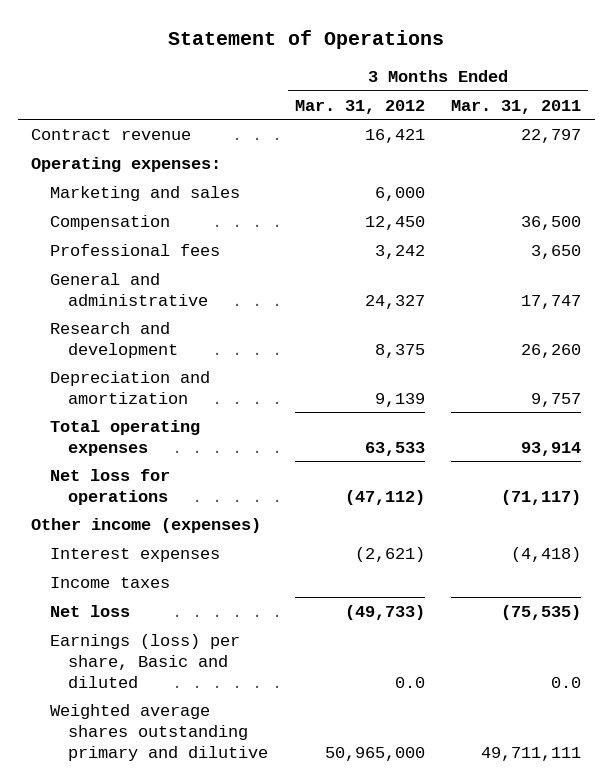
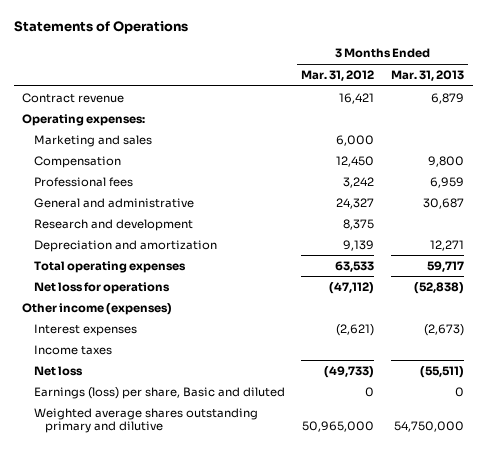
[168,29,445,49] Statement of Operations -> [13,21,188,35] Statements of Operations
[451,99,582,114] Mar. 31, 2011 -> none
none -> [391,69,465,81] Mar. 31, 2013
[394,676,425,688] 0.0 -> [365,386,375,397] 0

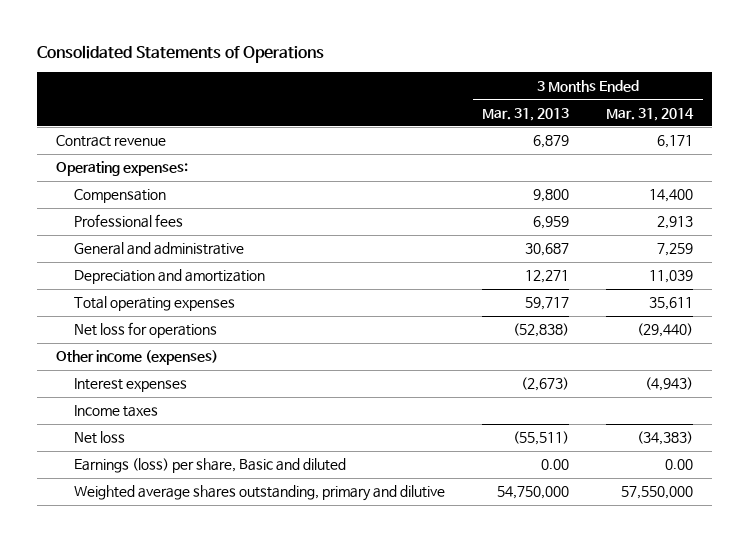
[13,21,188,35] Statements of Operations -> [36,45,324,64] Consolidated Statements of Operations
[301,69,375,81] Mar. 31, 2012 -> none
none -> [606,107,695,121] Mar. 31, 2014
[33,134,152,147] Marketing and sales -> none
[33,218,193,231] Research and development -> none
[455,386,465,397] 0 -> [541,459,570,471] 0.00
[33,407,258,434] Weighted average shares outstanding primary and dilutive -> [73,485,445,502] Weighted average shares outstanding, primary and dilutive

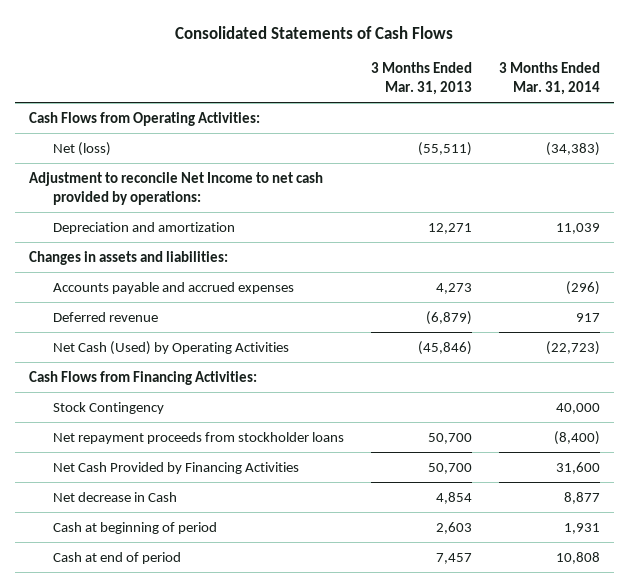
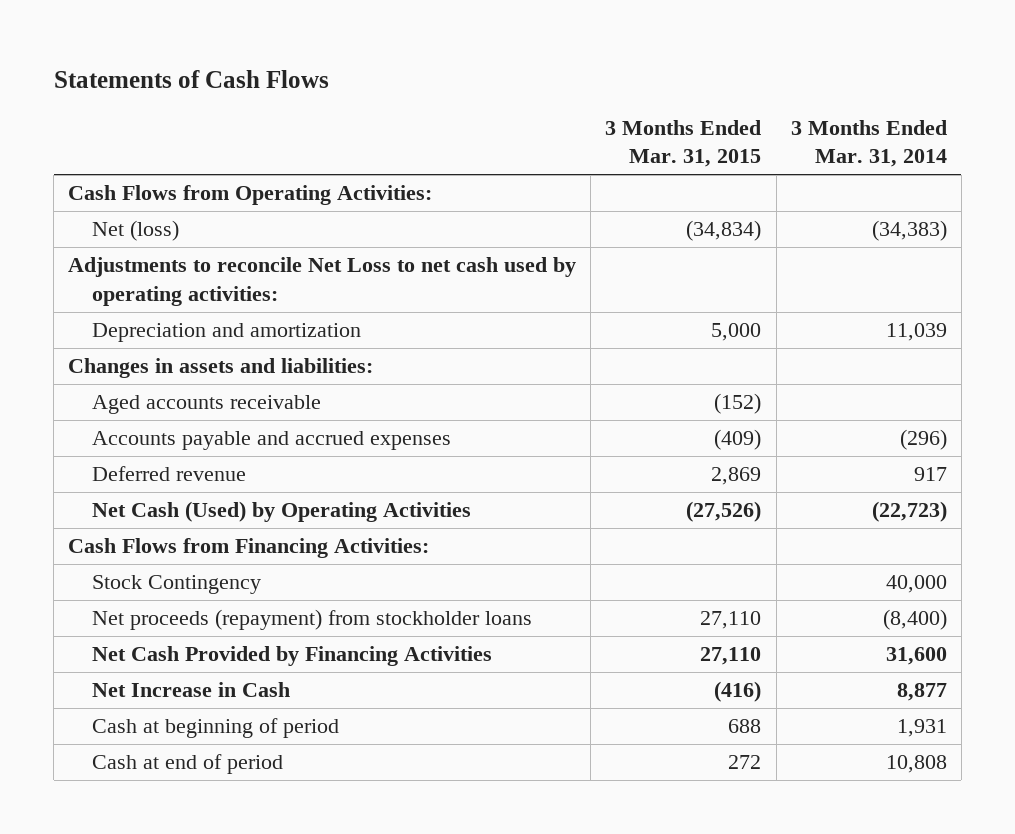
[175,25,454,39] Consolidated Statements of Cash Flows -> [53,69,329,88] Statements of Cash Flows
[370,62,472,96] 3 Months Ended Mar. 31, 2013 -> none
none -> [605,119,762,168] 3 Months Ended Mar. 31, 2015
[28,171,323,205] Adjustment to reconcile Net Income to net cash provided by operations: -> [68,257,577,306] Adjustments to reconcile Net Loss to net cash used by operating activities:
none -> [91,395,321,415] Aged accounts receivable
[52,431,344,444] Net repayment proceeds from stockholder loans -> [91,609,532,631] Net proceeds (repayment) from stockholder loans
[52,491,177,502] Net decrease in Cash -> [91,682,290,698] Net Increase in Cash

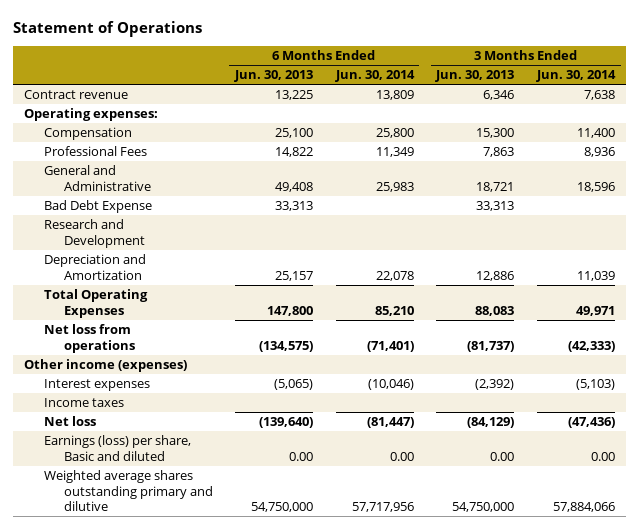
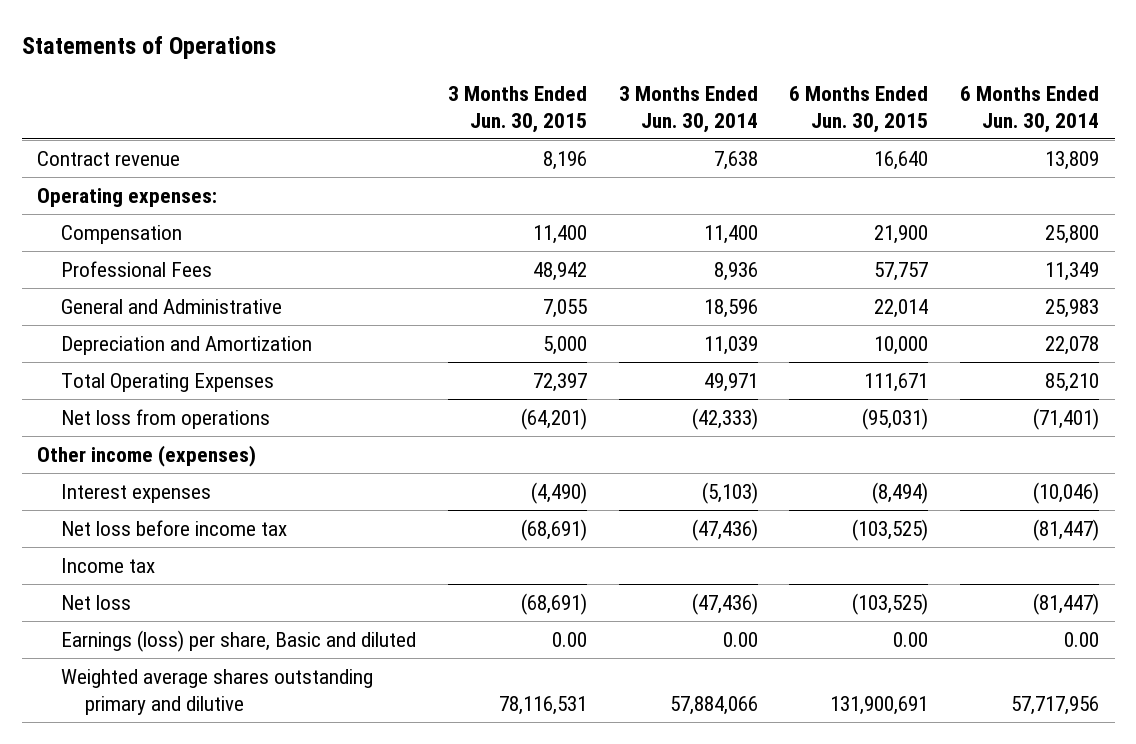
[12,20,202,37] Statement of Operations -> [21,36,276,60] Statements of Operations
[234,70,314,83] Jun. 30, 2013 -> none
[435,70,515,83] Jun. 30, 2013 -> none
none -> [447,86,587,133] 3 Months Ended Jun. 30, 2015
none -> [789,86,929,133] 6 Months Ended Jun. 30, 2015
[43,200,152,214] Bad Debt Expense -> none
[43,219,145,248] Research and Development -> none
none -> [61,520,288,537] Net loss before income tax
[43,398,124,408] Income taxes -> [61,558,156,574] Income tax

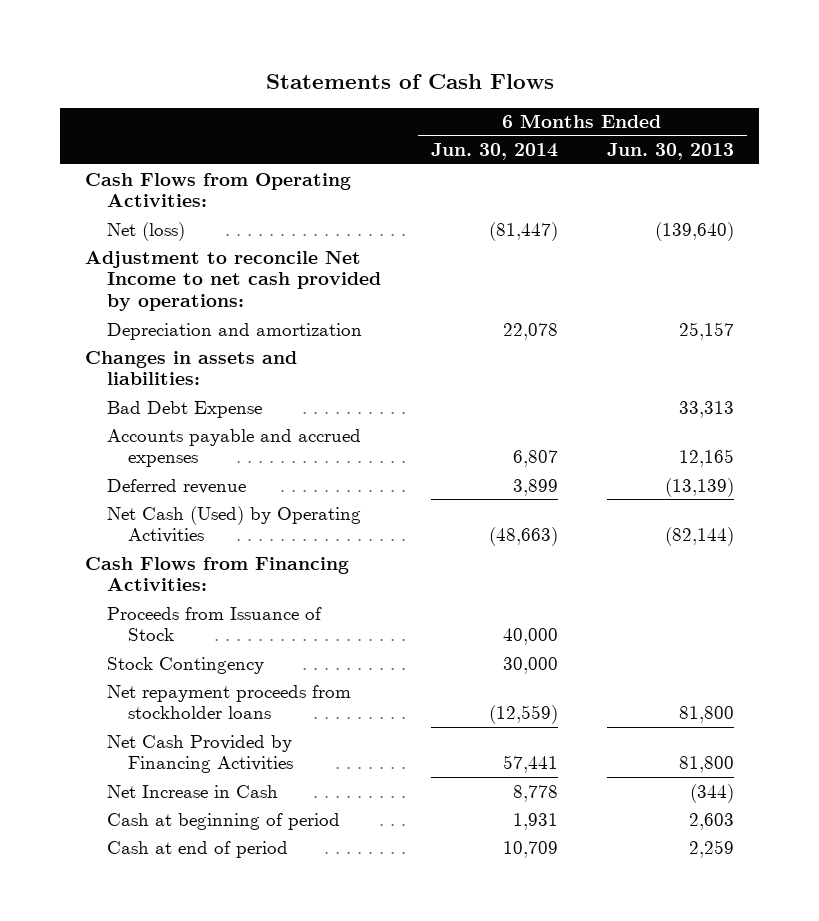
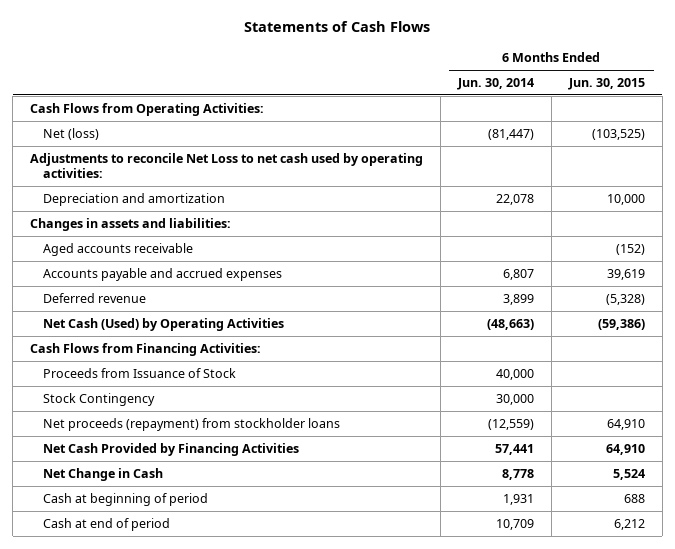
[607,143,735,161] Jun. 30, 2013 -> none
none -> [567,78,645,91] Jun. 30, 2015
[85,250,381,311] Adjustment to reconcile Net Income to net cash provided by operations: -> [30,153,424,178] Adjustments to reconcile Net Loss to net cash used by operating activities:
[106,400,262,418] Bad Debt Expense -> none
none -> [42,243,193,257] Aged accounts receivable
[106,684,351,720] Net repayment proceeds from stockholder loans -> [42,418,340,432] Net proceeds (repayment) from stockholder loans
[106,784,278,798] Net Increase in Cash -> [42,468,163,482] Net Change in Cash

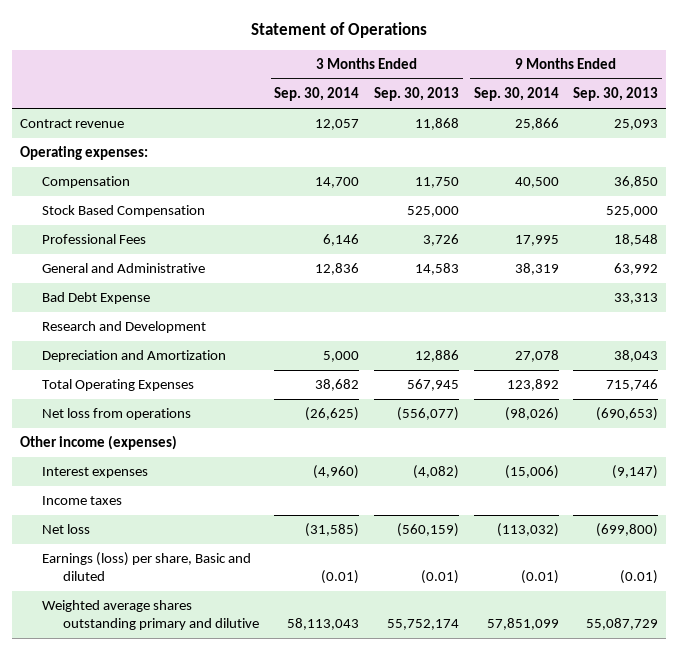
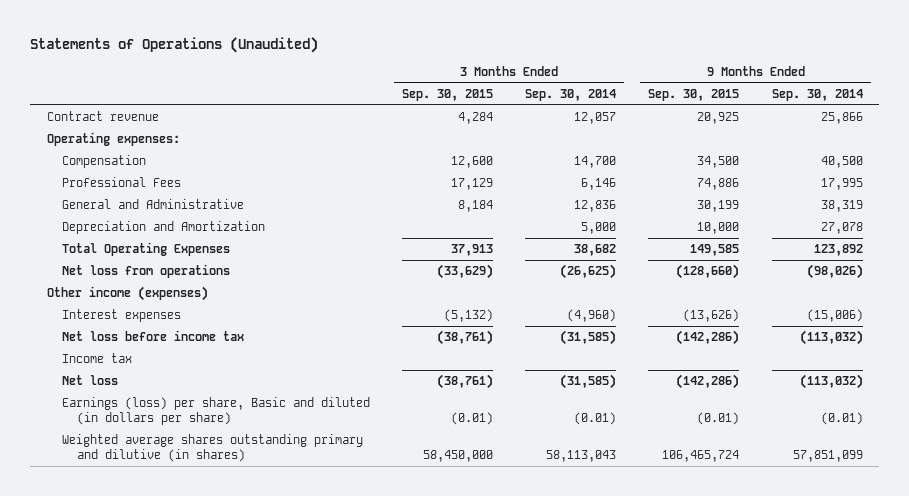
[250,21,427,38] Statement of Operations -> [30,37,319,54] Statements of Operations (Unaudited)
[373,87,459,102] Sep. 30, 2013 -> none
[573,87,659,102] Sep. 30, 2013 -> none
none -> [401,88,493,101] Sep. 30, 2015
none -> [648,88,740,101] Sep. 30, 2015
[41,205,205,218] Stock Based Compensation -> none
[41,292,150,305] Bad Debt Expense -> none
[41,321,206,334] Research and Development -> none
none -> [61,330,244,342] Net loss before income tax
[41,496,122,506] Income taxes -> [61,353,132,364] Income tax
[41,552,251,582] Earnings (loss) per share, Basic and diluted -> [61,397,370,426] Earnings (loss) per share, Basic and diluted (in dollars per share)
[41,600,260,631] Weighted average shares outstanding primary and dilutive -> [61,434,363,463] Weighted average shares outstanding primary and dilutive (in shares)

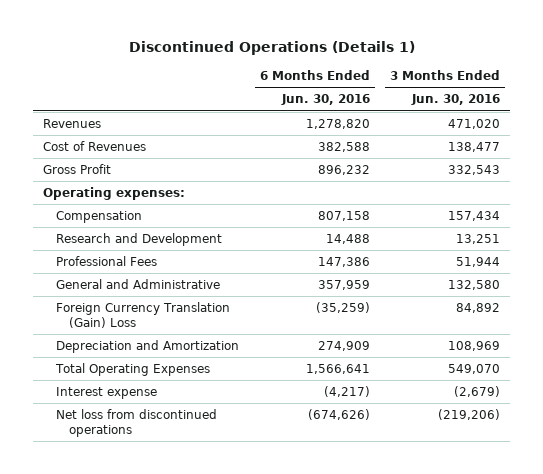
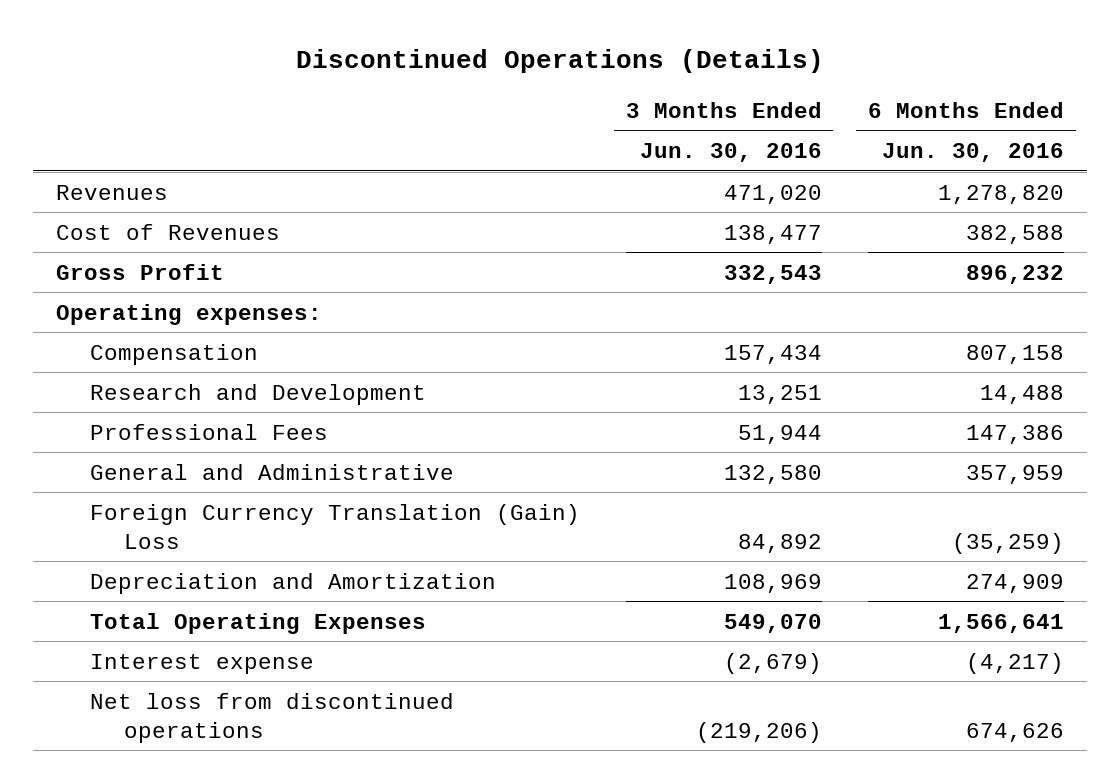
[128,40,415,55] Discontinued Operations (Details 1) -> [295,48,824,73] Discontinued Operations (Details)
[307,409,370,421] (674,626) -> [965,722,1064,742] 674,626

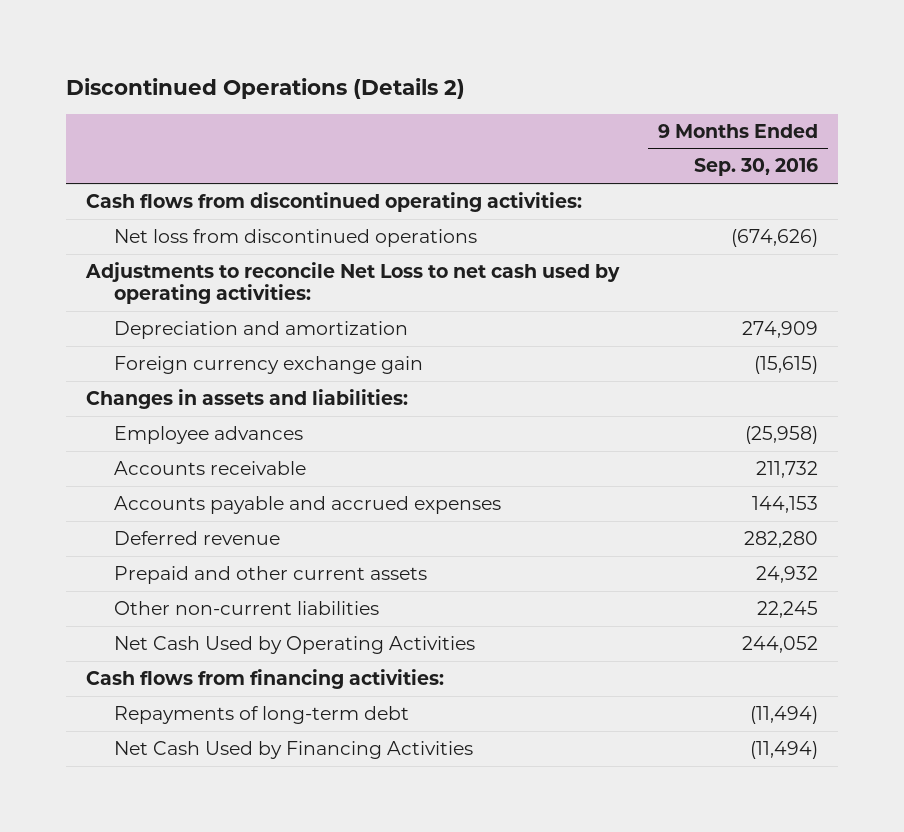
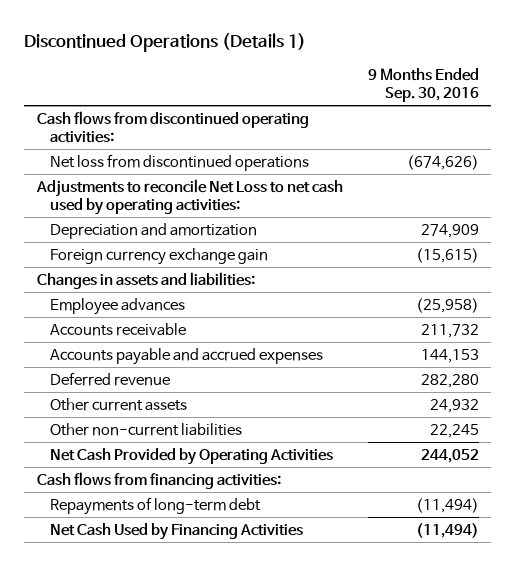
[65,77,465,99] Discontinued Operations (Details 2) -> [24,33,307,53] Discontinued Operations (Details 1)
[114,565,428,584] Prepaid and other current assets -> [50,397,188,411] Other current assets
[114,635,476,654] Net Cash Used by Operating Activities -> [50,447,334,465] Net Cash Provided by Operating Activities

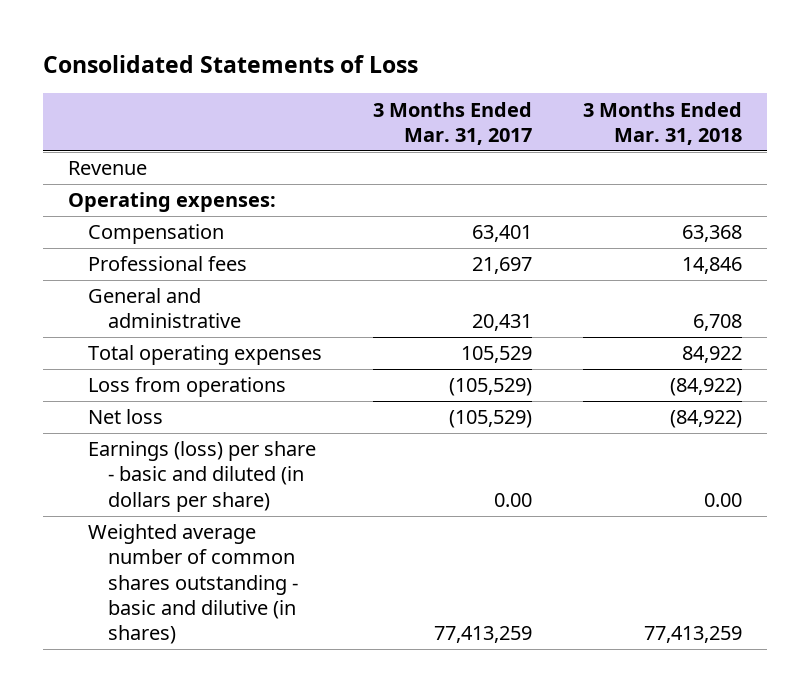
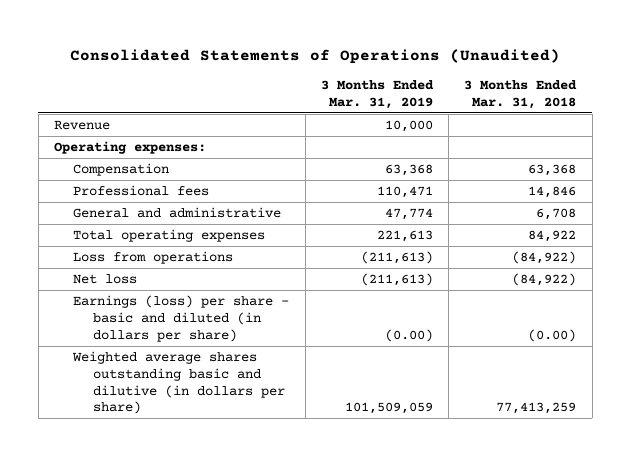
[42,55,418,74] Consolidated Statements of Loss -> [70,48,561,64] Consolidated Statements of Operations (Unaudited)
[373,101,533,145] 3 Months Ended Mar. 31, 2017 -> none
none -> [320,79,434,109] 3 Months Ended Mar. 31, 2019
[704,492,743,507] 0.00 -> [528,328,577,342] (0.00)
[88,524,299,645] Weighted average number of common shares outstanding - basic and dilutive (in shares) -> [72,351,286,415] Weighted average shares outstanding basic and dilutive (in dollars per share)

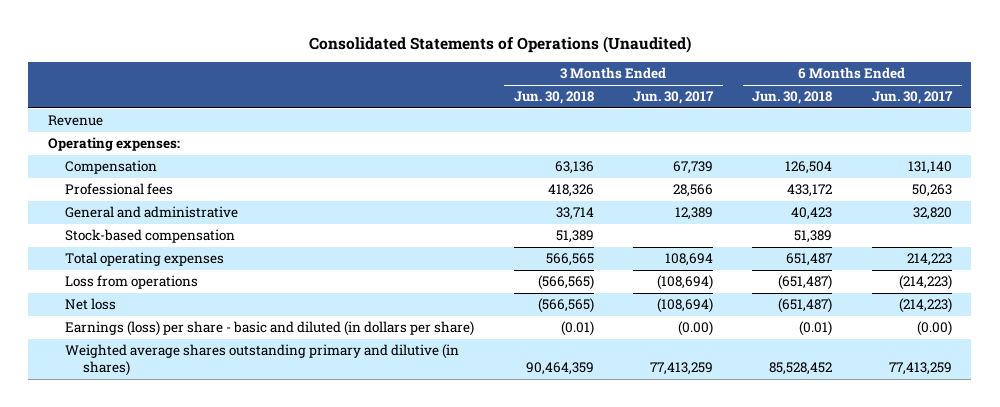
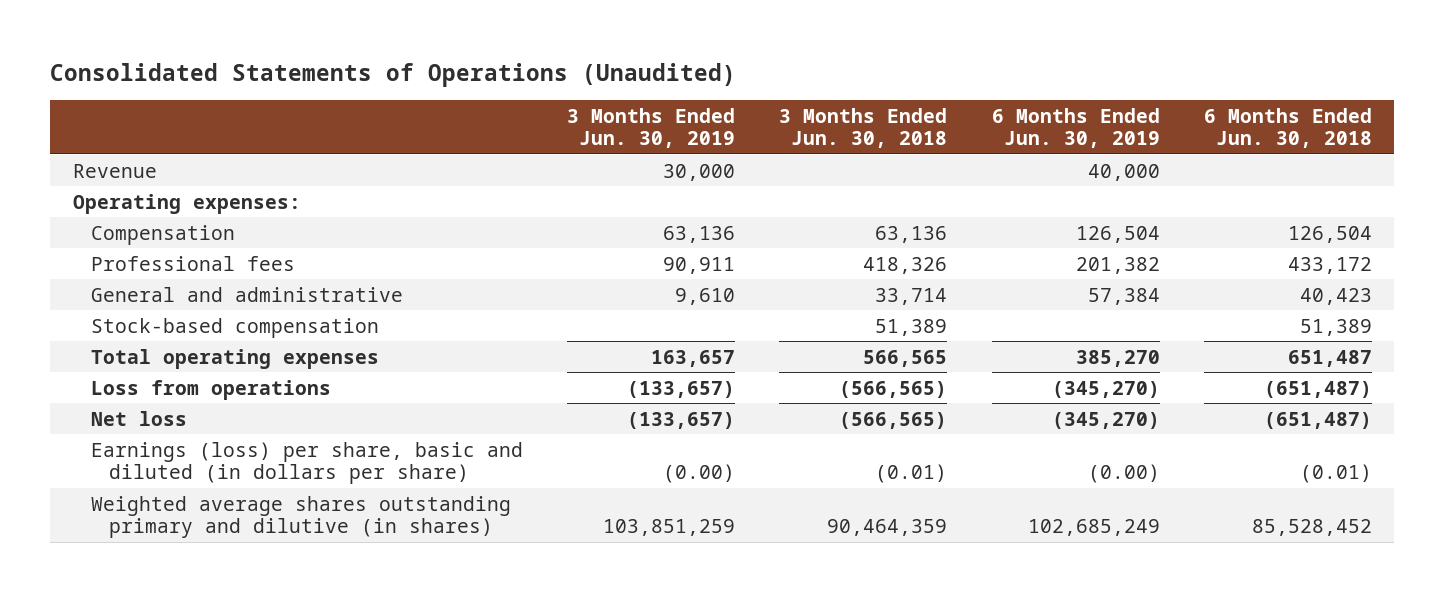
[633,91,715,105] Jun. 30, 2017 -> none
[871,91,953,105] Jun. 30, 2017 -> none
none -> [567,107,736,149] 3 Months Ended Jun. 30, 2019
none -> [991,107,1160,149] 6 Months Ended Jun. 30, 2019
[65,321,475,337] Earnings (loss) per share - basic and diluted (in dollars per share) -> [90,441,523,485] Earnings (loss) per share, basic and diluted (in dollars per share)

